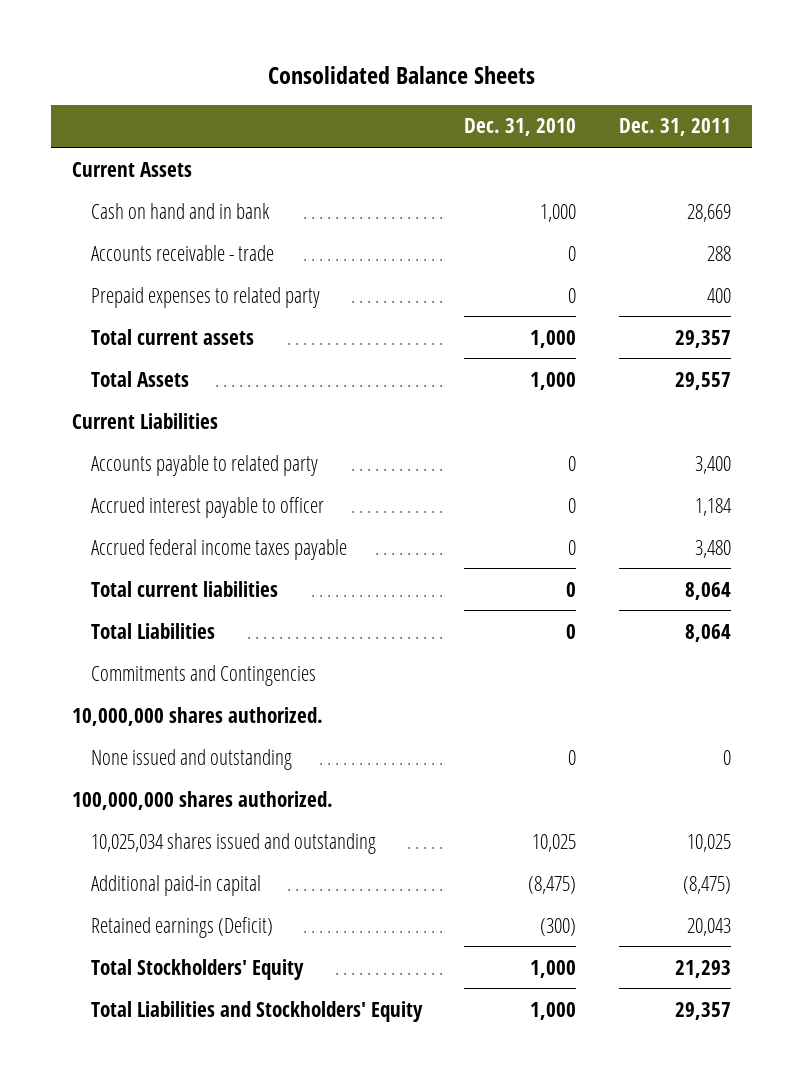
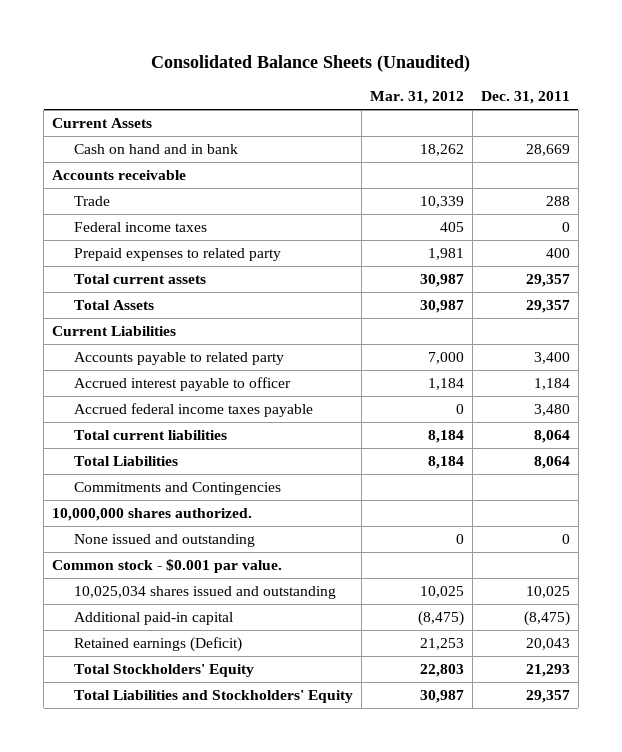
[267,65,535,84] Consolidated Balance Sheets -> [151,54,471,72] Consolidated Balance Sheets (Unaudited)
[464,118,577,137] Dec. 31, 2010 -> none
none -> [369,91,464,105] Mar. 31, 2012
none -> [52,170,187,181] Accounts receivable
[90,244,274,261] Accounts receivable - trade -> [73,196,110,207] Trade
none -> [73,222,207,233] Federal income taxes
[674,371,731,390] 29,557 -> [525,300,570,314] 29,357
[72,790,334,810] 100,000,000 shares authorized. -> none
none -> [52,559,283,574] Common stock - $0.001 par value.

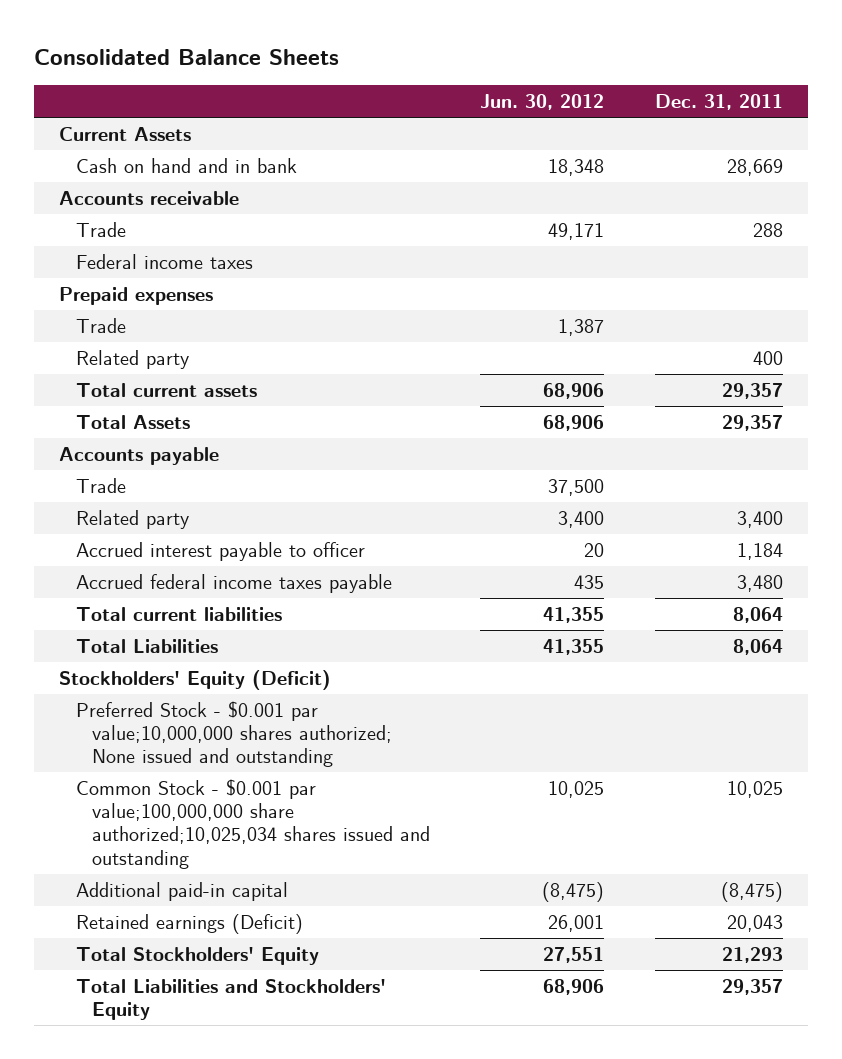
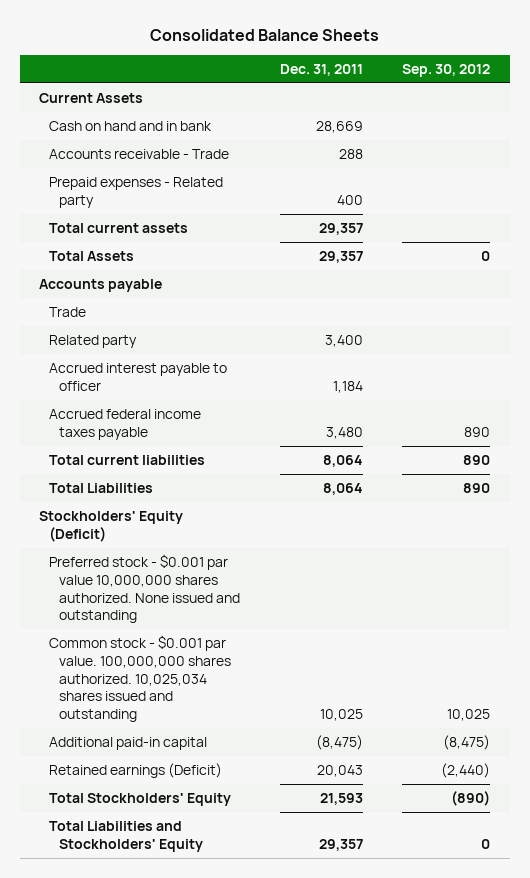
[480,94,605,111] Jun. 30, 2012 -> none
none -> [402,63,491,77] Sep. 30, 2012
[59,190,240,205] Accounts receivable -> none
[75,253,253,269] Federal income taxes -> none
[59,286,214,305] Prepaid expenses -> none
[75,317,126,333] Trade -> none
[75,221,126,237] Trade -> [49,148,230,159] Accounts receivable - Trade
[75,349,189,369] Related party -> [49,176,224,208] Prepaid expenses - Related party
[75,700,393,768] Preferred Stock - $0.001 par value;10,000,000 shares authorized; None issued and outstanding -> [49,553,240,624] Preferred stock - $0.001 par value 10,000,000 shares authorized. None issued and outstanding
[75,778,431,869] Common Stock - $0.001 par value;100,000,000 share authorized;10,025,034 shares issued and outstanding -> [49,634,231,723] Common stock - $0.001 par value. 100,000,000 shares authorized. 10,025,034 shares issued and outstanding
[721,946,783,963] 21,293 -> [319,792,363,805] 21,593

